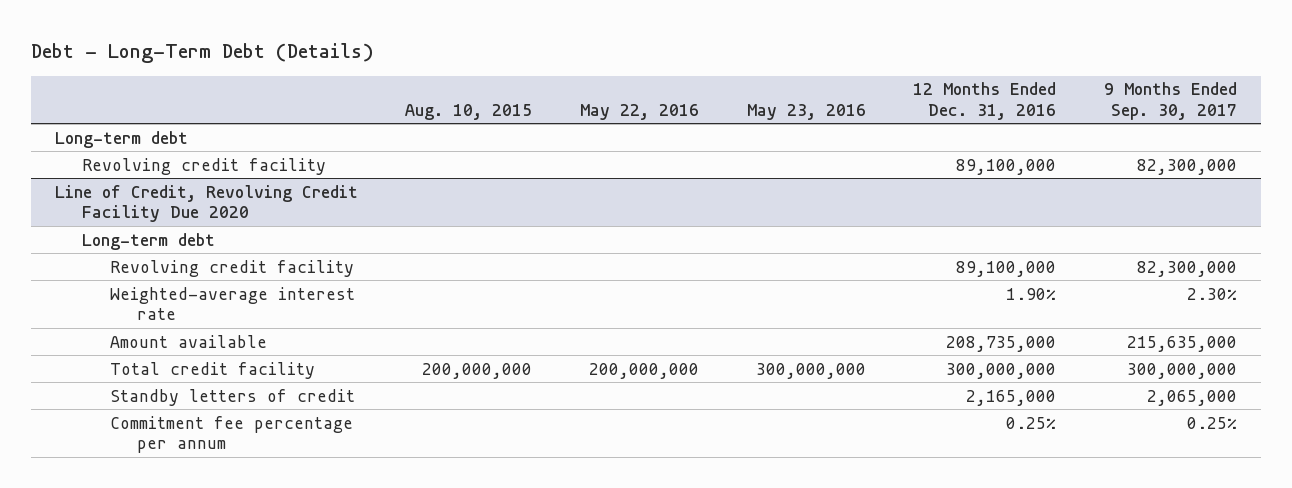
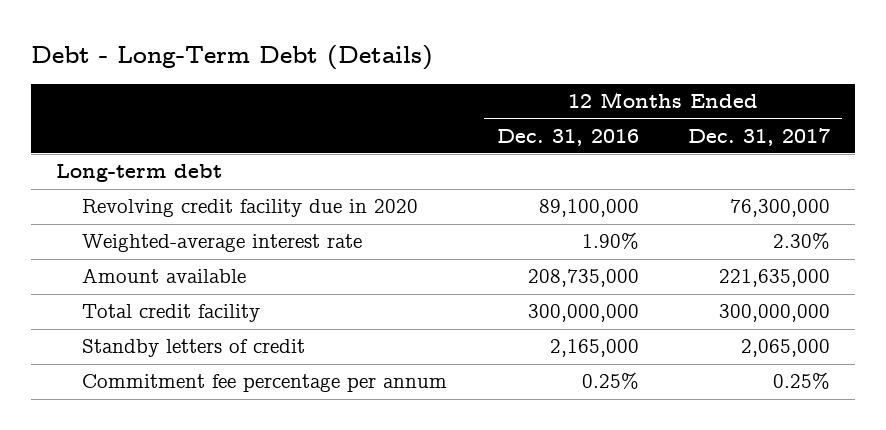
[405,103,533,120] Aug. 10, 2015 -> none
[580,103,700,120] May 22, 2016 -> none
[746,103,866,120] May 23, 2016 -> none
[1104,82,1238,120] 9 Months Ended Sep. 30, 2017 -> none
none -> [687,127,830,146] Dec. 31, 2017
[54,184,358,223] Line of Credit, Revolving Credit Facility Due 2020 -> none
[82,232,216,250] Long-term debt -> none
[109,259,354,277] Revolving credit facility -> none
[82,157,327,175] Revolving credit facility -> [82,199,419,218] Revolving credit facility due in 2020

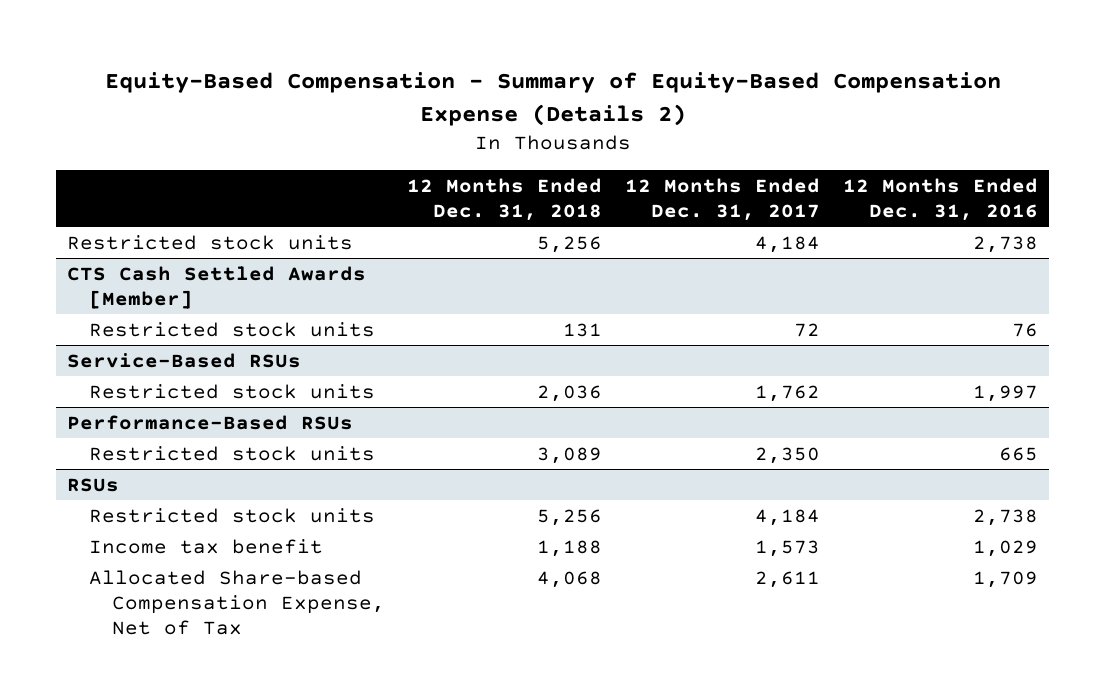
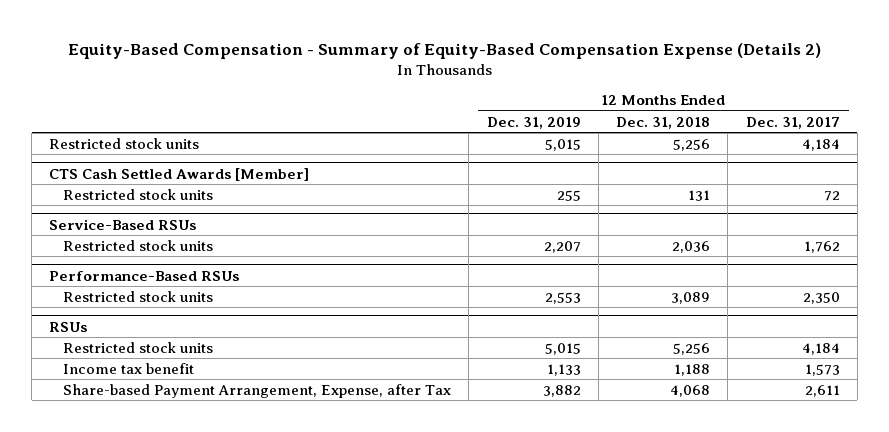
[842,177,1038,221] 12 Months Ended Dec. 31, 2016 -> none
none -> [486,116,581,129] Dec. 31, 2019
[89,569,385,635] Allocated Share-based Compensation Expense, Net of Tax -> [63,383,452,398] Share-based Payment Arrangement, Expense, after Tax

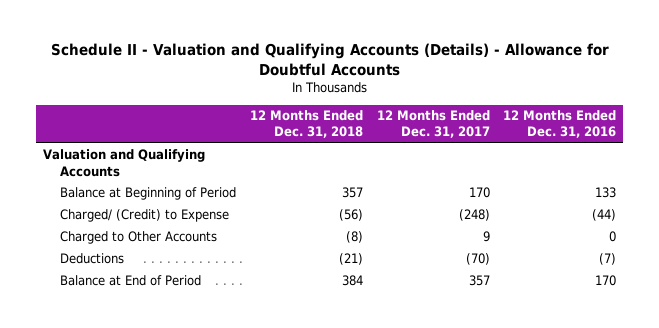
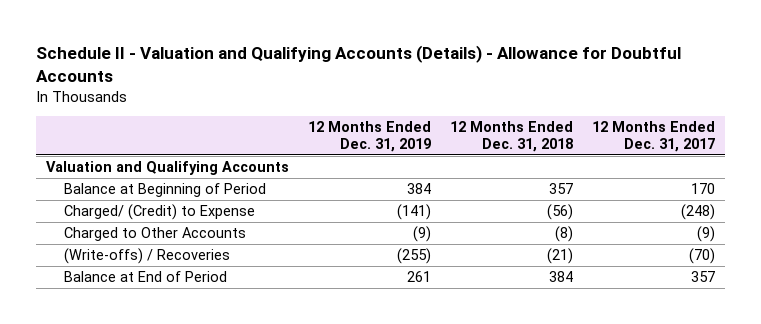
[503,110,617,139] 12 Months Ended Dec. 31, 2016 -> none
none -> [307,121,431,153] 12 Months Ended Dec. 31, 2019
[482,231,490,243] 9 -> [697,225,716,242] (9)
[60,253,125,265] Deductions -> [64,247,231,264] (Write-offs) / Recoveries

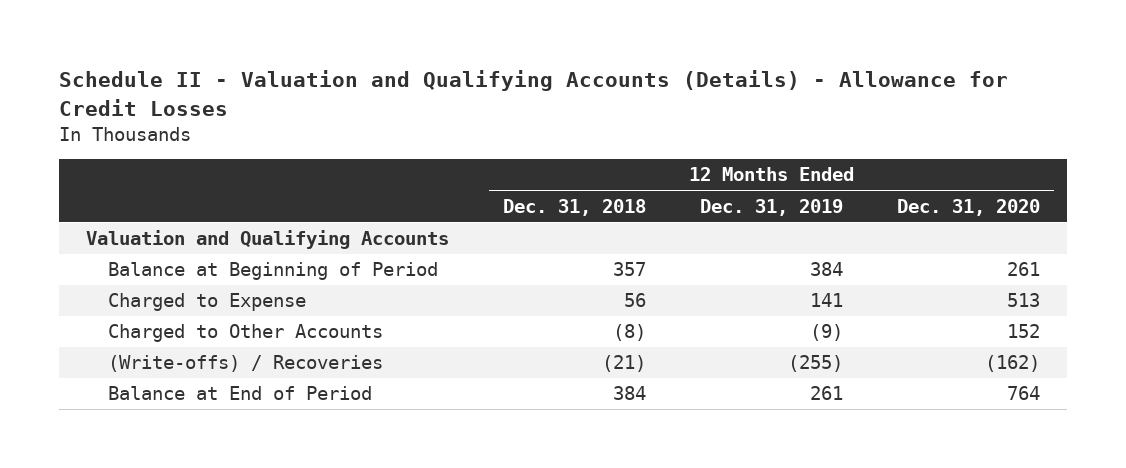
[36,44,682,82] Schedule II - Valuation and Qualifying Accounts (Details) - Allowance for Doubtful Accounts -> [58,70,1008,116] Schedule II - Valuation and Qualifying Accounts (Details) - Allowance for Credit Losses
[592,121,716,153] 12 Months Ended Dec. 31, 2017 -> none
none -> [897,198,1041,216] Dec. 31, 2020
[64,203,256,220] Charged/ (Credit) to Expense -> [108,293,307,312] Charged to Expense
[396,203,431,220] (141) -> [810,293,844,308] 141
[547,203,574,220] (56) -> [623,293,646,308] 56

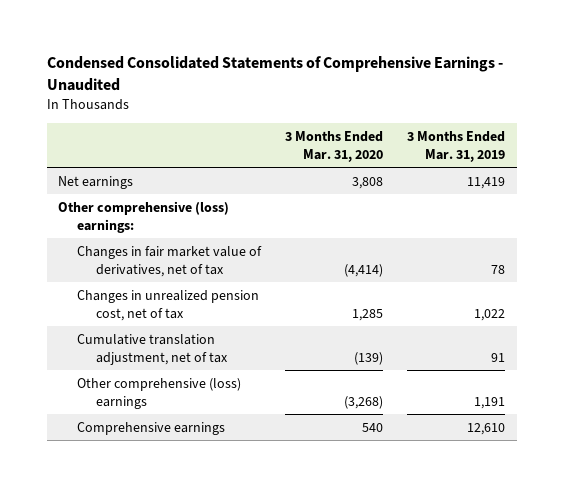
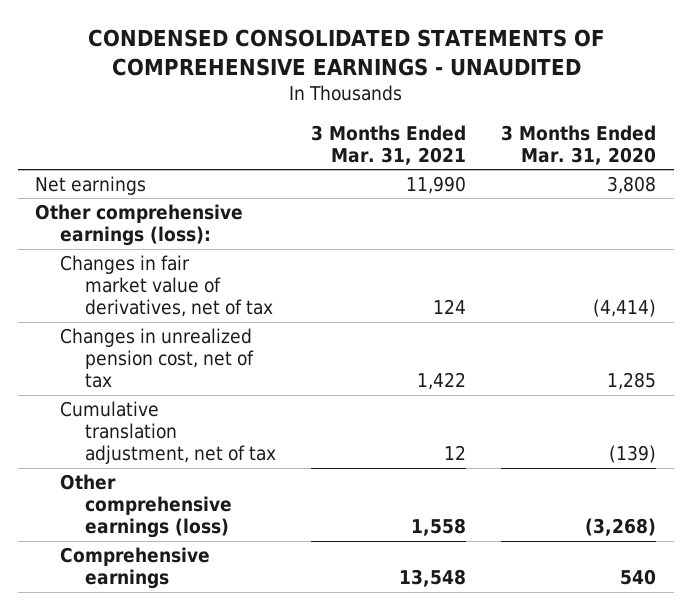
[46,56,503,92] Condensed Consolidated Statements of Comprehensive Earnings - Unaudited -> [87,29,605,77] CONDENSED CONSOLIDATED STATEMENTS OF COMPREHENSIVE EARNINGS - UNAUDITED
[407,130,506,162] 3 Months Ended Mar. 31, 2019 -> none
none -> [310,124,466,165] 3 Months Ended Mar. 31, 2021
[58,200,230,233] Other comprehensive (loss) earnings: -> [35,203,244,247] Other comprehensive earnings (loss):
[77,377,242,409] Other comprehensive (loss) earnings -> [59,473,232,539] Other comprehensive earnings (loss)

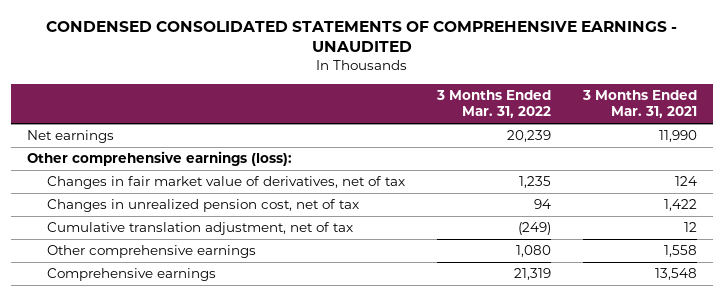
[500,124,656,165] 3 Months Ended Mar. 31, 2020 -> none
none -> [436,90,552,119] 3 Months Ended Mar. 31, 2022
[59,473,232,539] Other comprehensive earnings (loss) -> [47,245,257,259] Other comprehensive earnings

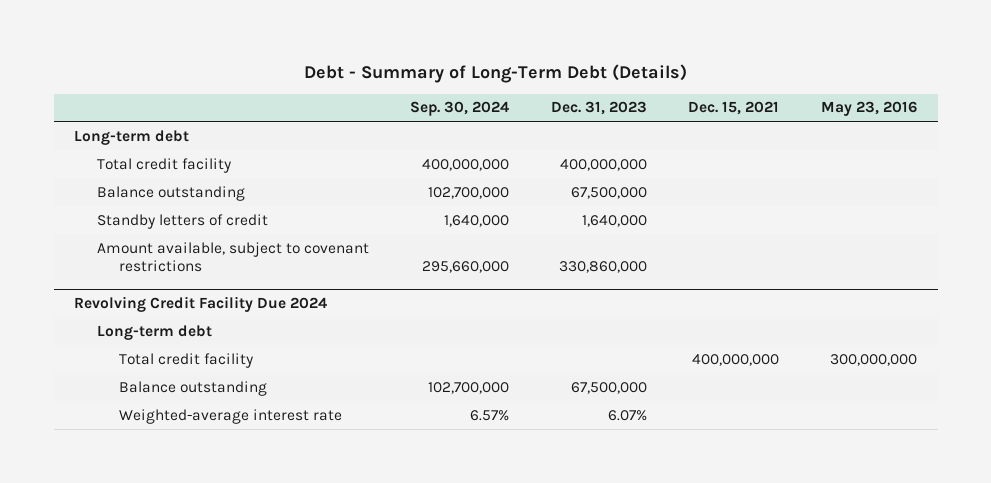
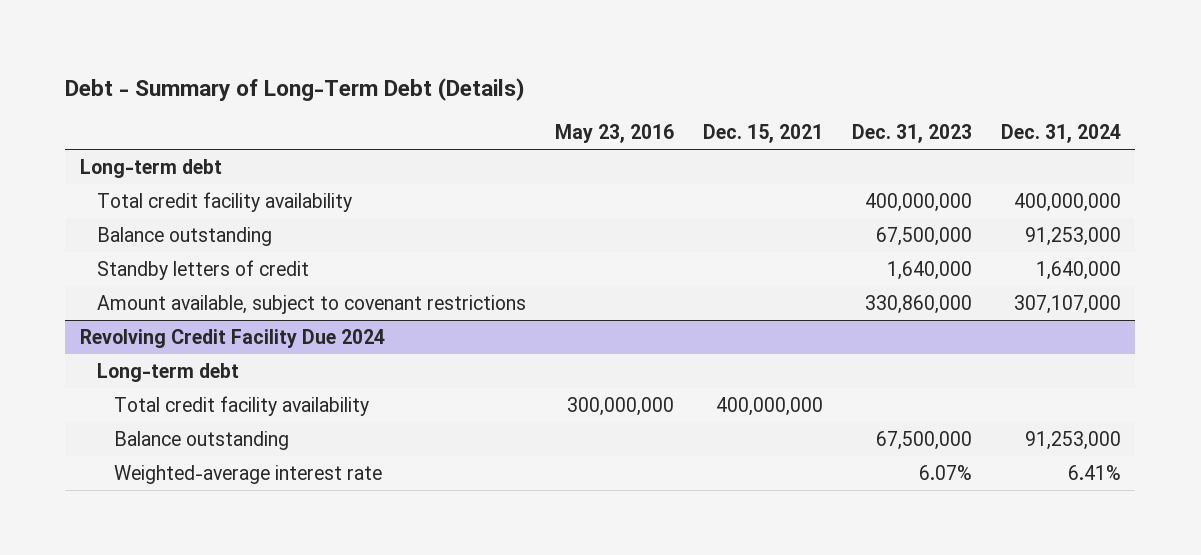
[410,101,510,117] Sep. 30, 2024 -> none
none -> [1000,124,1121,144] Dec. 31, 2024
[96,157,231,173] Total credit facility -> [96,192,352,213] Total credit facility availability
[119,352,254,368] Total credit facility -> [114,396,370,417] Total credit facility availability

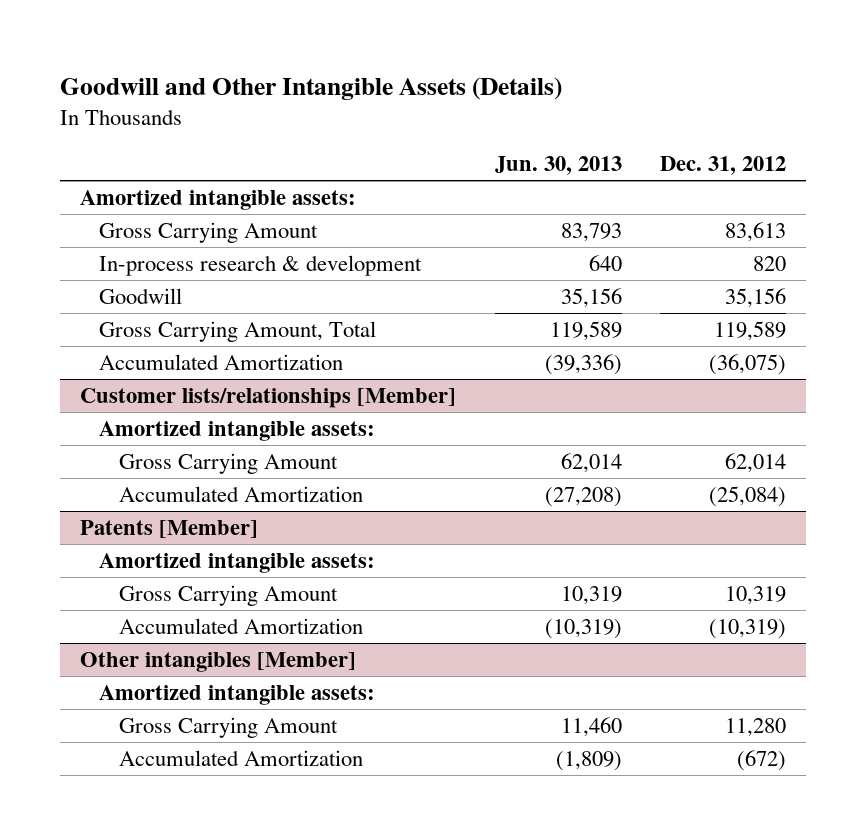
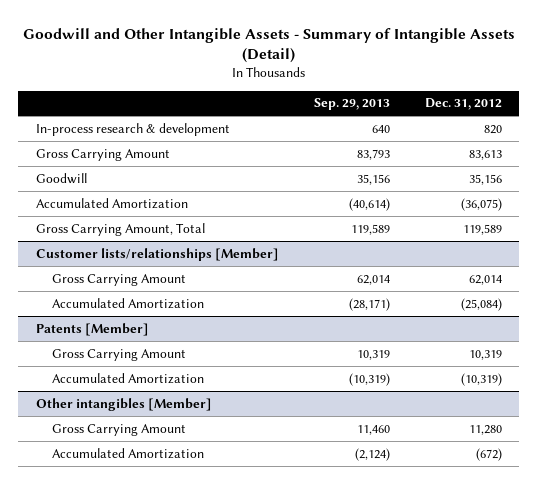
[60,77,563,101] Goodwill and Other Intangible Assets (Details) -> [22,27,515,64] Goodwill and Other Intangible Assets - Summary of Intangible Assets (Detail)
[494,156,622,176] Jun. 30, 2013 -> none
none -> [313,98,390,111] Sep. 29, 2013
[79,189,356,210] Amortized intangible assets: -> none
[99,221,319,243] Gross Carrying Amount -> [35,148,170,161] Gross Carrying Amount
[99,320,377,342] Gross Carrying Amount, Total -> [35,222,205,236] Gross Carrying Amount, Total
[99,420,376,441] Amortized intangible assets: -> none
[99,552,376,573] Amortized intangible assets: -> none
[99,684,376,705] Amortized intangible assets: -> none

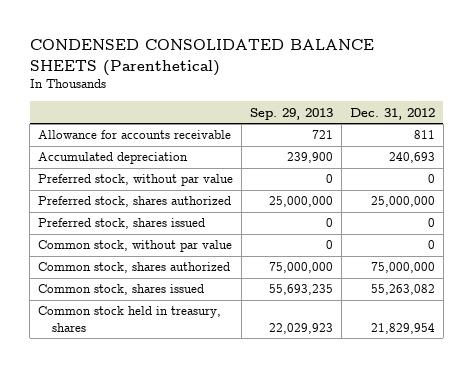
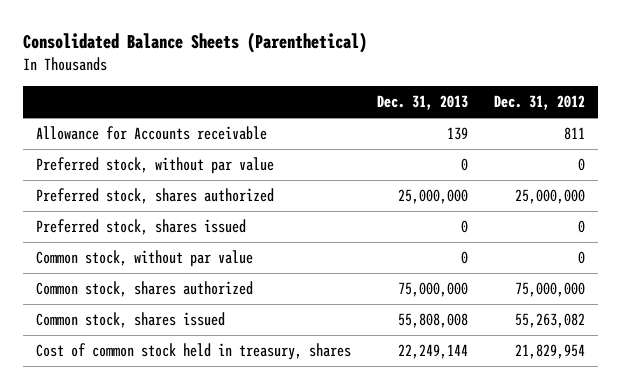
[29,39,374,76] CONDENSED CONSOLIDATED BALANCE SHEETS (Parenthetical) -> [22,31,367,53] Consolidated Balance Sheets (Parenthetical)
[250,107,334,120] Sep. 29, 2013 -> none
none -> [376,95,468,111] Dec. 31, 2013
[38,152,189,165] Accumulated depreciation -> none
[38,130,232,140] Allowance for accounts receivable -> [35,126,267,141] Allowance for Accounts receivable
[38,306,222,332] Common stock held in treasury, shares -> [35,343,351,361] Cost of common stock held in treasury, shares

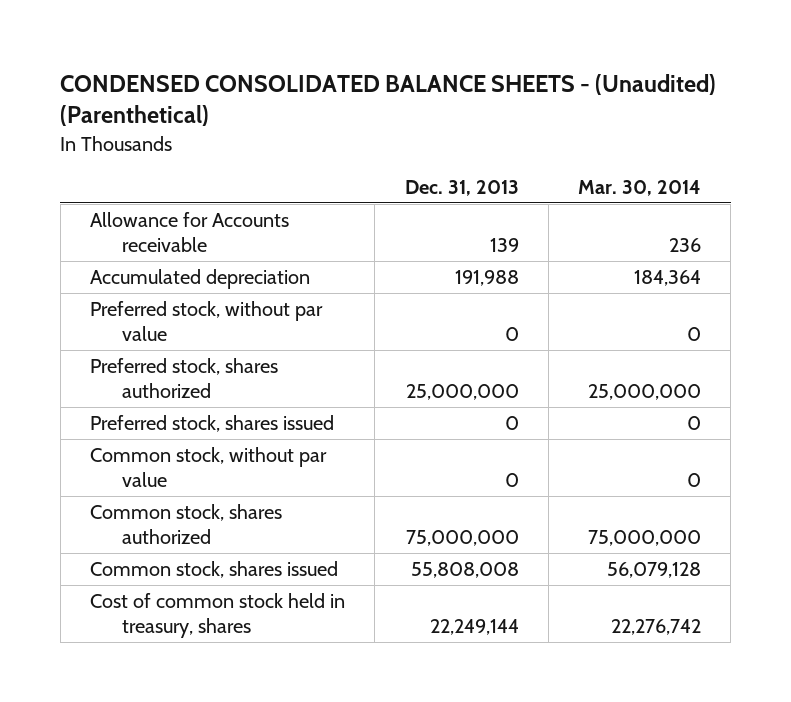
[22,31,367,53] Consolidated Balance Sheets (Parenthetical) -> [60,73,717,127] CONDENSED CONSOLIDATED BALANCE SHEETS - (Unaudited) (Parenthetical)
[494,95,586,111] Dec. 31, 2012 -> none
none -> [577,179,701,196] Mar. 30, 2014
none -> [90,268,311,289] Accumulated depreciation

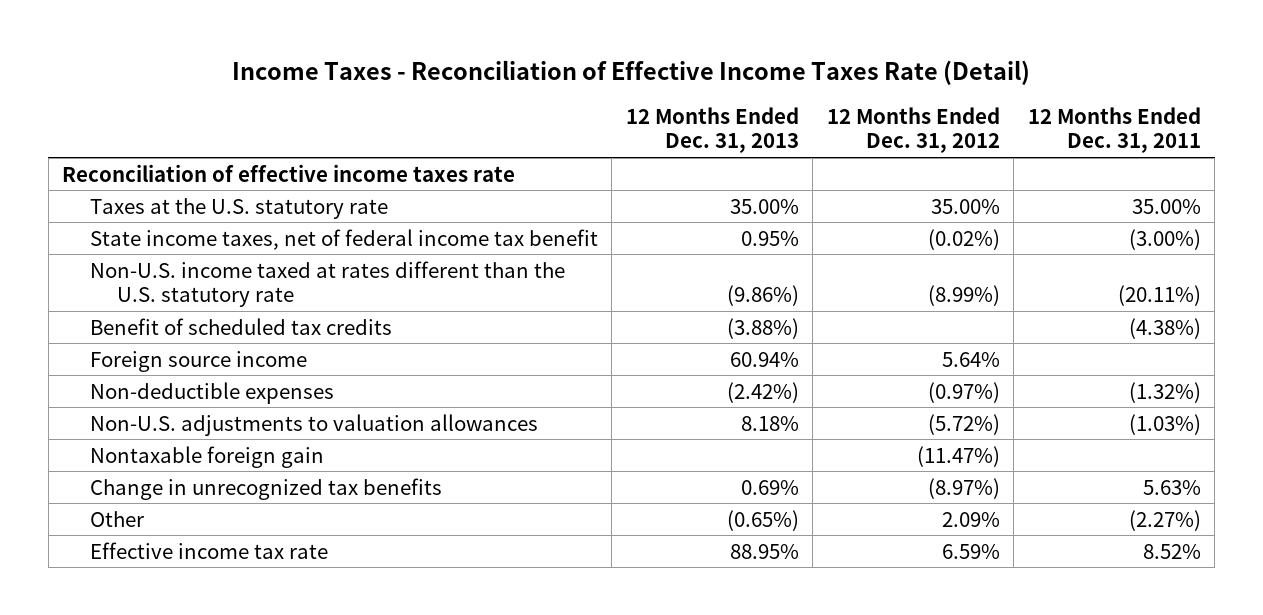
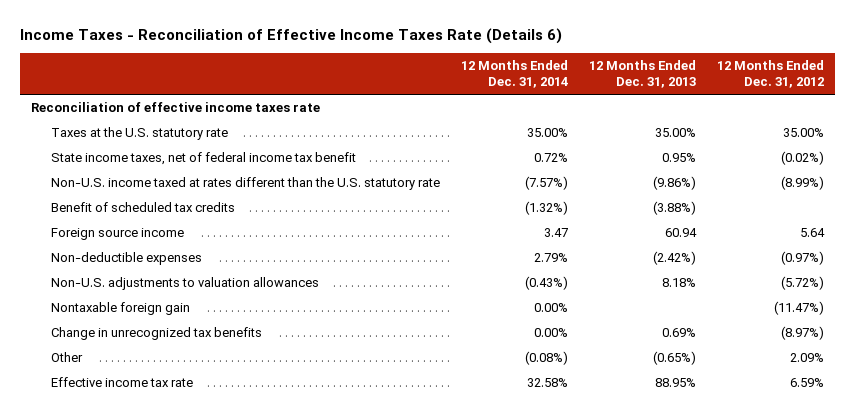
[232,59,1031,85] Income Taxes - Reconciliation of Effective Income Taxes Rate (Detail) -> [19,27,562,44] Income Taxes - Reconciliation of Effective Income Taxes Rate (Details 6)
[1027,106,1201,154] 12 Months Ended Dec. 31, 2011 -> none
none -> [460,59,568,89] 12 Months Ended Dec. 31, 2014
[729,351,799,367] 60.94% -> [665,228,698,238] 60.94
[941,351,1000,367] 5.64% -> [800,228,826,238] 5.64

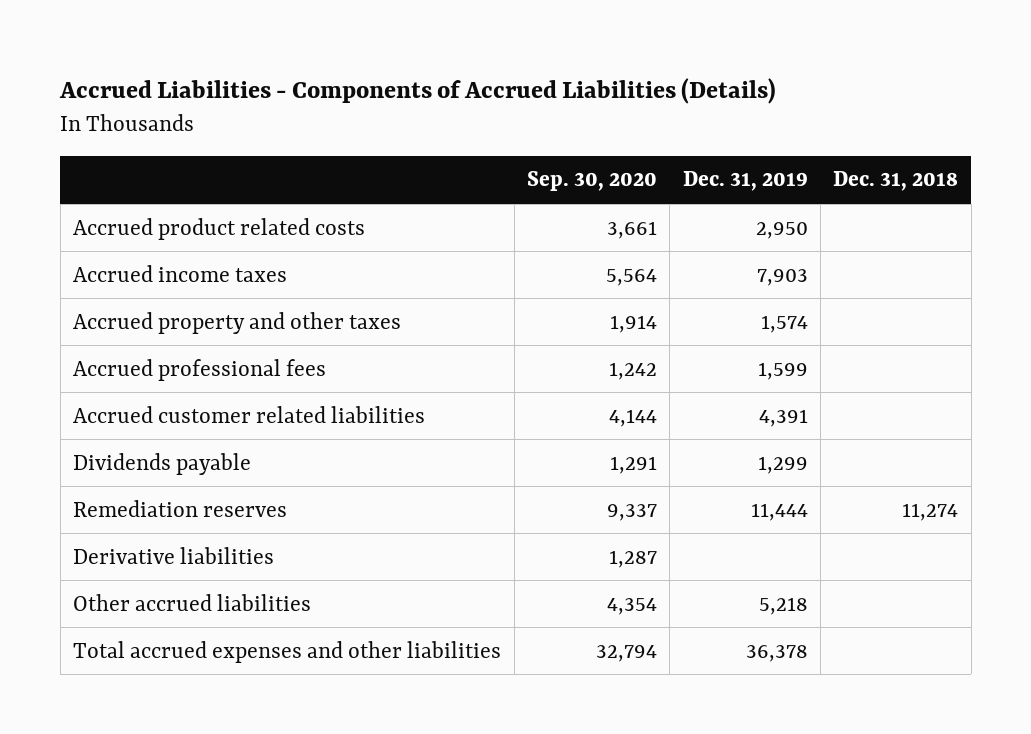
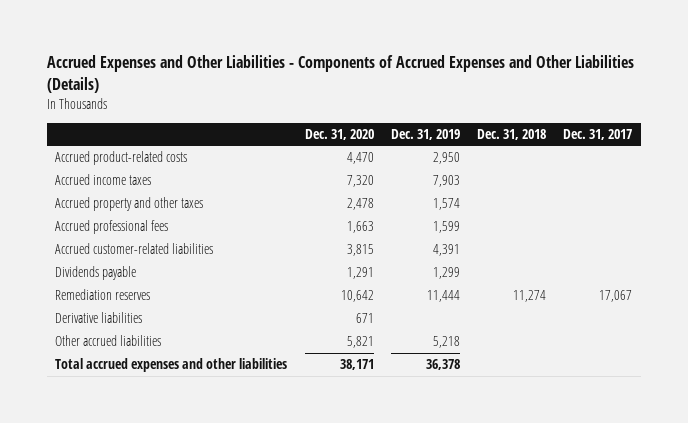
[59,78,777,105] Accrued Liabilities - Components of Accrued Liabilities (Details) -> [46,55,634,93] Accrued Expenses and Other Liabilities - Components of Accrued Expenses and Other Liabilities (Details)
[526,171,657,192] Sep. 30, 2020 -> none
none -> [304,128,374,140] Dec. 31, 2020
none -> [563,128,633,140] Dec. 31, 2017
[73,217,366,240] Accrued product related costs -> [55,151,188,166] Accrued product-related costs
[73,405,426,423] Accrued customer related liabilities -> [55,243,214,255] Accrued customer-related liabilities

